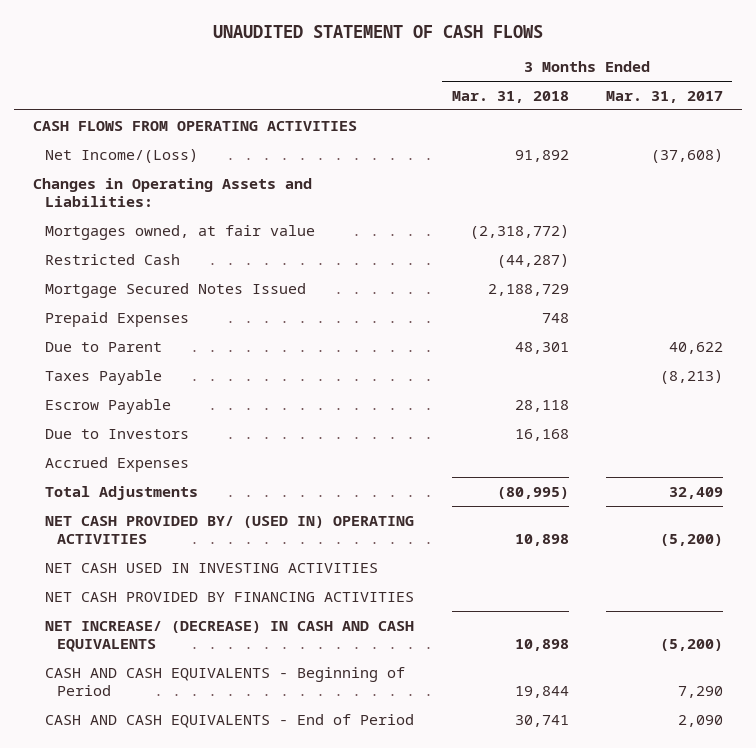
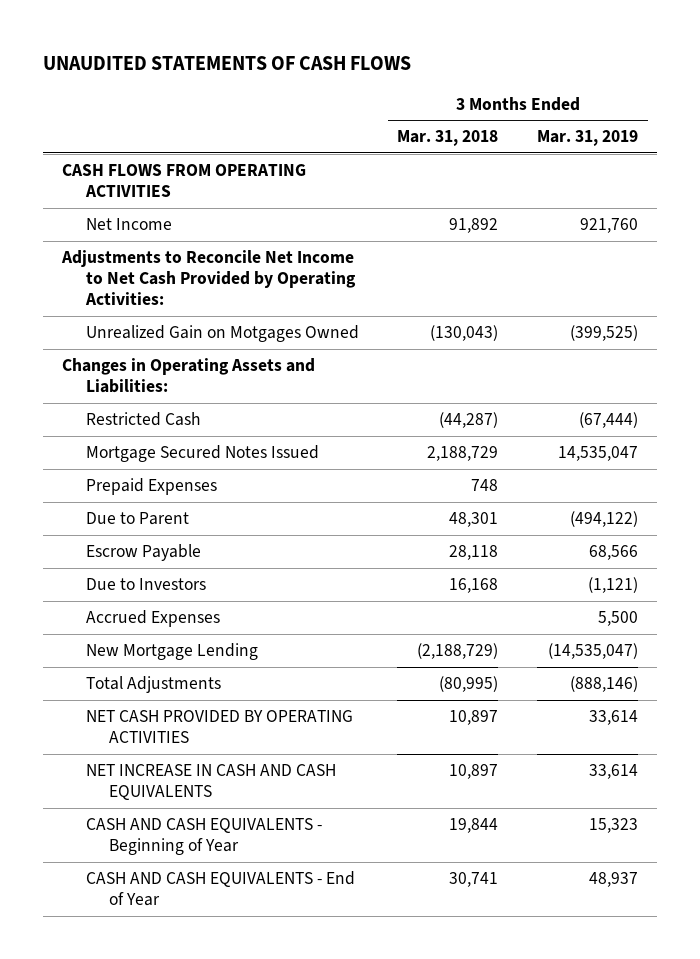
[213,24,544,38] UNAUDITED STATEMENT OF CASH FLOWS -> [42,56,411,71] UNAUDITED STATEMENTS OF CASH FLOWS
[606,90,724,103] Mar. 31, 2017 -> none
none -> [536,130,638,147] Mar. 31, 2019
[45,148,199,163] Net Income/(Loss) -> [85,218,172,231] Net Income
none -> [61,250,356,305] Adjustments to Reconcile Net Income to Net Cash Provided by Operating Activities:
none -> [85,325,359,343] Unrealized Gain on Motgages Owned
[45,224,316,240] Mortgages owned, at fair value -> none
[45,369,163,385] Taxes Payable -> none
none -> [85,643,258,661] New Mortgage Lending
[45,562,379,573] NET CASH USED IN INVESTING ACTIVITIES -> none
[45,591,415,602] NET CASH PROVIDED BY FINANCING ACTIVITIES -> none
[45,515,415,545] NET CASH PROVIDED BY/ (USED IN) OPERATING ACTIVITIES -> [85,710,353,744] NET CASH PROVIDED BY OPERATING ACTIVITIES
[514,534,569,547] 10,898 -> [449,710,499,726] 10,897
[45,620,415,653] NET INCREASE/ (DECREASE) IN CASH AND CASH EQUIVALENTS -> [85,764,336,801] NET INCREASE IN CASH AND CASH EQUIVALENTS
[514,639,569,652] 10,898 -> [449,764,499,780] 10,897
[45,666,406,697] CASH AND CASH EQUIVALENTS - Beginning of Period -> [85,818,322,856] CASH AND CASH EQUIVALENTS - Beginning of Year
[45,713,415,728] CASH AND CASH EQUIVALENTS - End of Period -> [85,871,355,907] CASH AND CASH EQUIVALENTS - End of Year

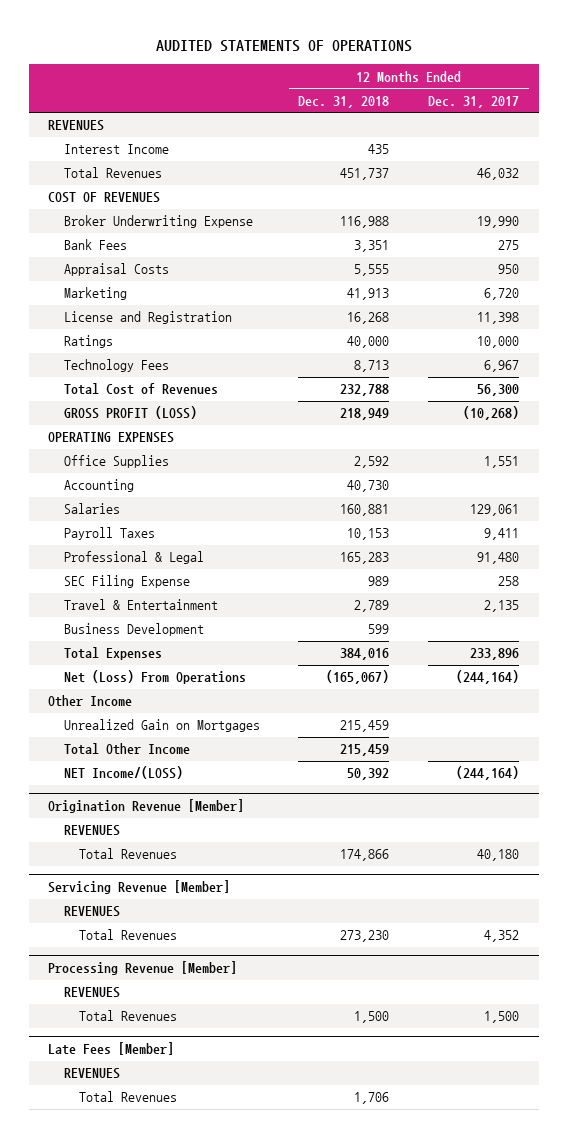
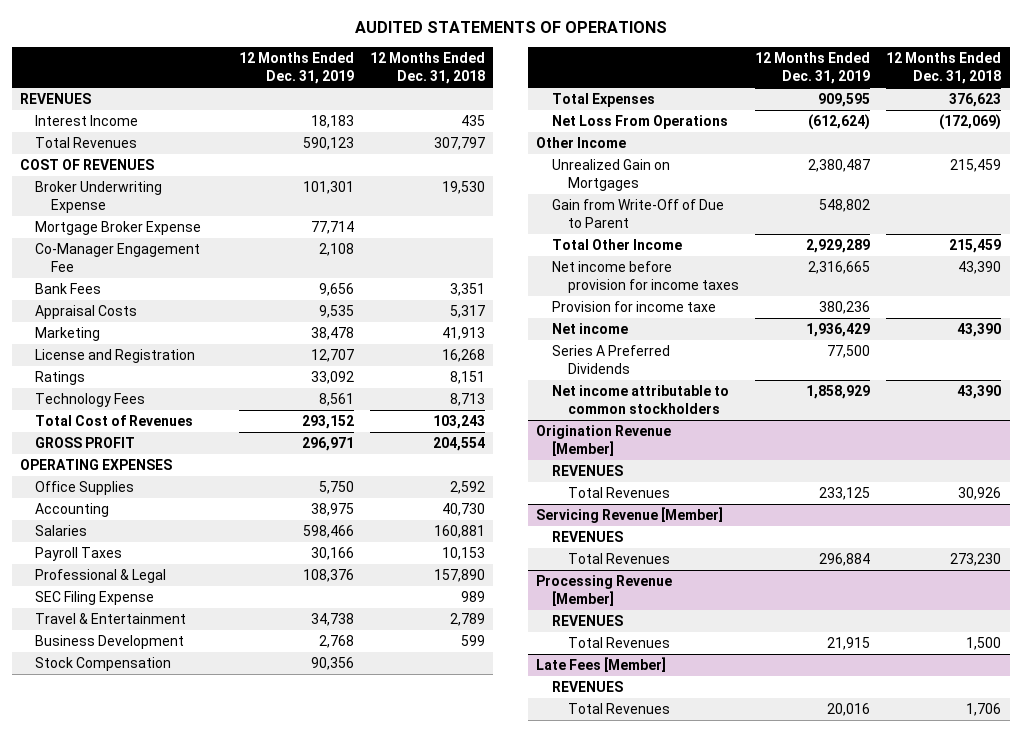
[428,95,520,108] Dec. 31, 2017 -> none
none -> [238,52,354,85] 12 Months Ended Dec. 31, 2019
[340,168,390,181] 451,737 -> [433,136,485,150] 307,797
[340,216,390,229] 116,988 -> [441,180,485,194] 19,530
none -> [35,220,202,235] Mortgage Broker Expense
none -> [35,242,201,272] Co-Manager Engagement Fee
[354,264,390,277] 5,555 -> [449,304,485,318] 5,317
[347,336,390,349] 40,000 -> [449,370,485,384] 8,151
[340,384,390,397] 232,788 -> [432,414,485,429] 103,243
[63,406,197,420] GROSS PROFIT (LOSS) -> [35,436,136,448] GROSS PROFIT
[340,408,390,421] 218,949 -> [432,436,485,451] 204,554
[340,552,390,565] 165,283 -> [433,568,485,582] 157,890
none -> [35,656,172,671] Stock Compensation
[340,648,390,661] 384,016 -> [949,92,1002,107] 376,623
[63,670,246,685] Net (Loss) From Operations -> [551,114,728,129] Net Loss From Operations
[326,670,390,685] (165,067) -> [939,113,1002,130] (172,069)
none -> [551,198,724,228] Gain from Write-Off of Due to Parent
none -> [551,260,739,293] Net income before provision for income taxes
none -> [551,300,716,312] Provision for income taxe
[63,766,183,780] NET Income/(LOSS) -> [551,322,628,334] Net income
[347,768,390,781] 50,392 -> [957,322,1002,337] 43,390
none -> [551,344,670,374] Series A Preferred Dividends
none -> [551,384,729,414] Net income attributable to common stockholders
[340,849,390,862] 174,866 -> [958,486,1002,500] 30,926

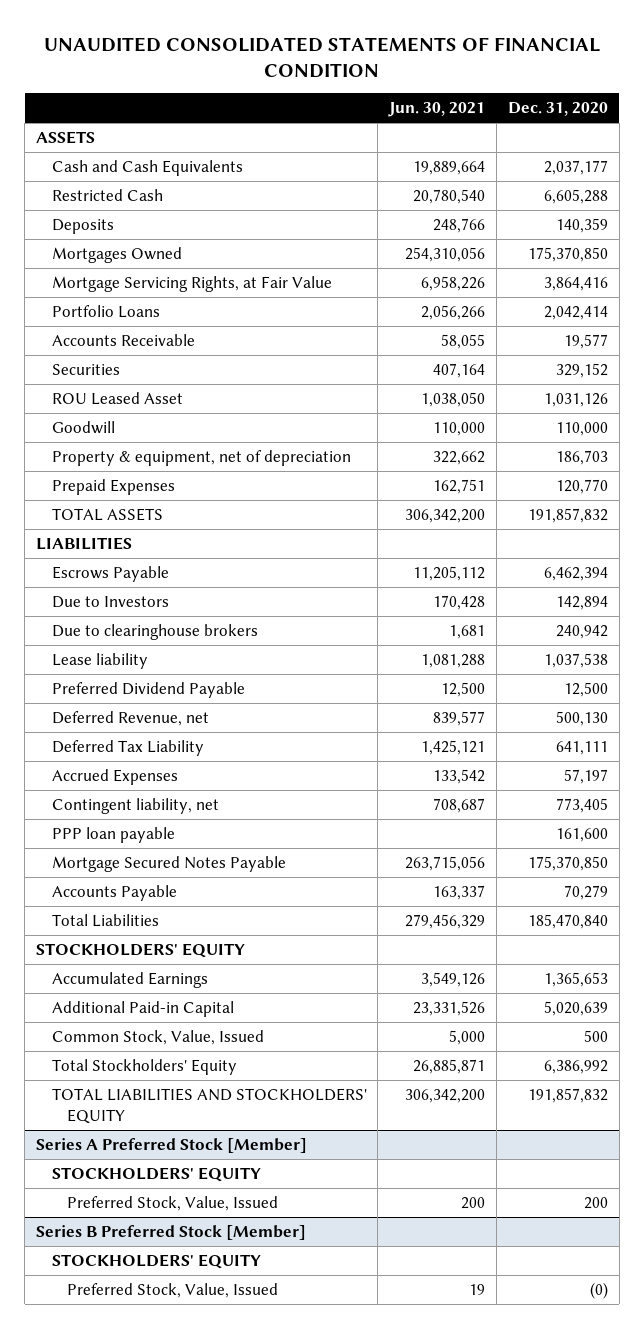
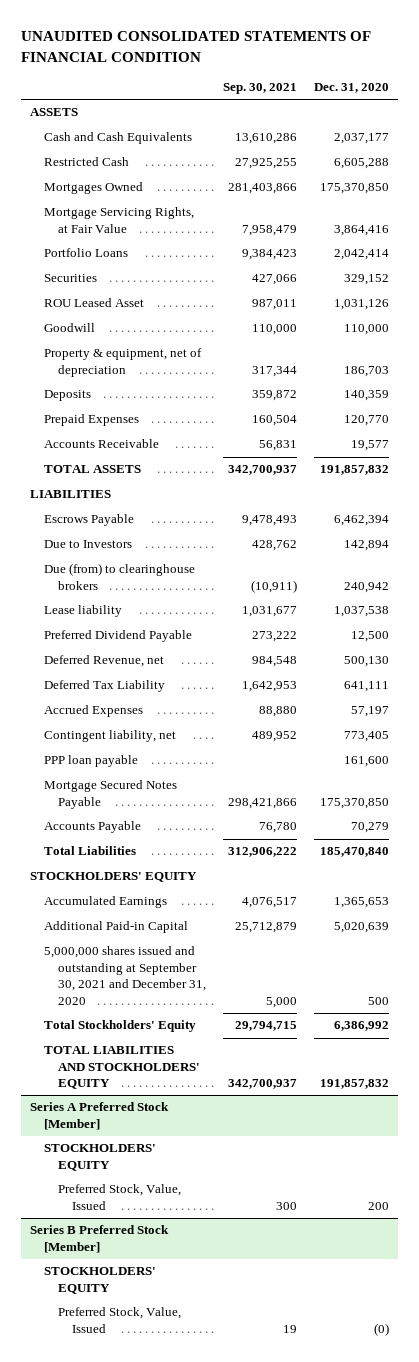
[388,102,486,118] Jun. 30, 2021 -> none
none -> [222,83,297,95] Sep. 30, 2021
[51,218,114,234] Deposits -> [43,390,91,402] Deposits
[51,333,195,346] Accounts Receivable -> [43,439,159,449] Accounts Receivable
[51,623,258,640] Due to clearinghouse brokers -> [43,563,195,590] Due (from) to clearinghouse brokers
[51,1029,264,1045] Common Stock, Value, Issued -> [43,946,206,1005] 5,000,000 shares issued and outstanding at September 30, 2021 and December 31, 2020

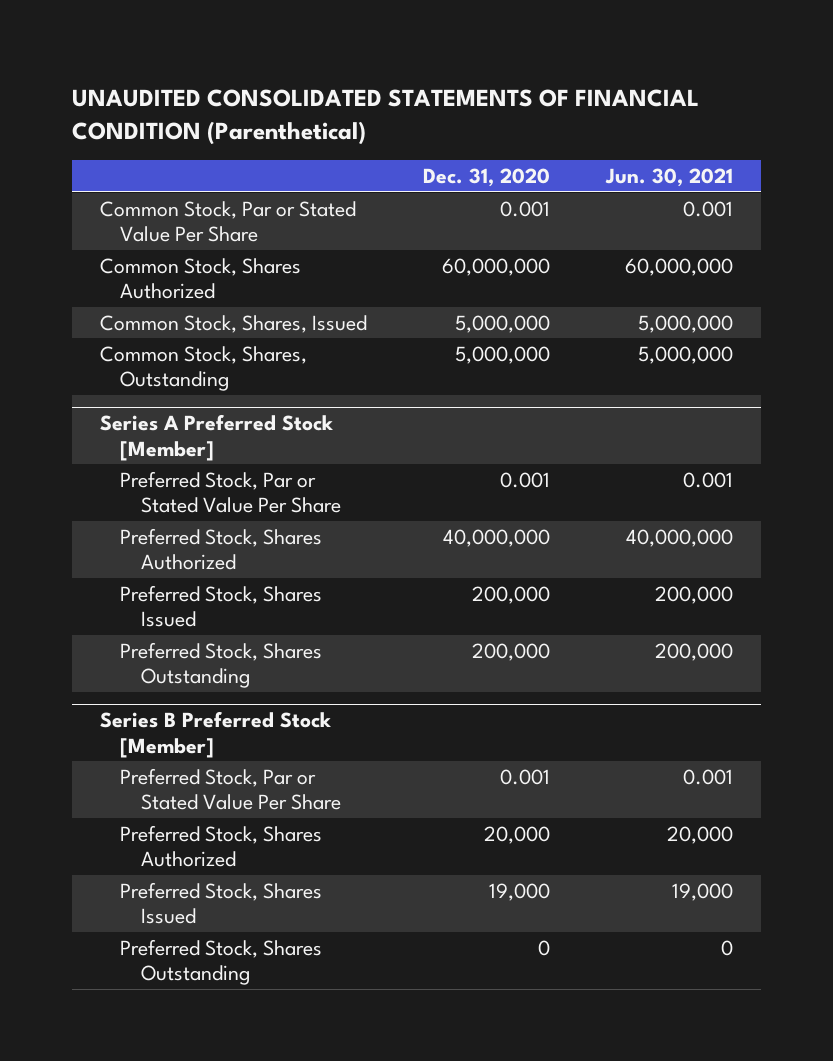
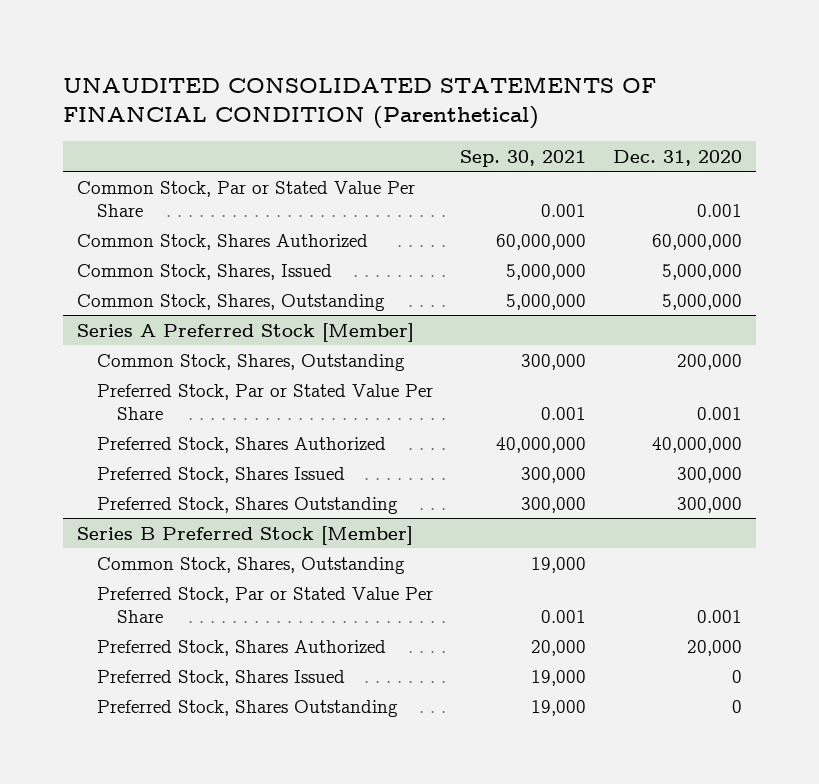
[604,168,733,188] Jun. 30, 2021 -> none
none -> [459,149,586,167] Sep. 30, 2021
none -> [96,353,405,371] Common Stock, Shares, Outstanding
[472,585,551,604] 200,000 -> [676,466,742,483] 300,000
[472,642,551,661] 200,000 -> [676,496,742,513] 300,000
none -> [96,556,405,574] Common Stock, Shares, Outstanding
[489,882,551,901] 19,000 -> [731,669,742,683] 0

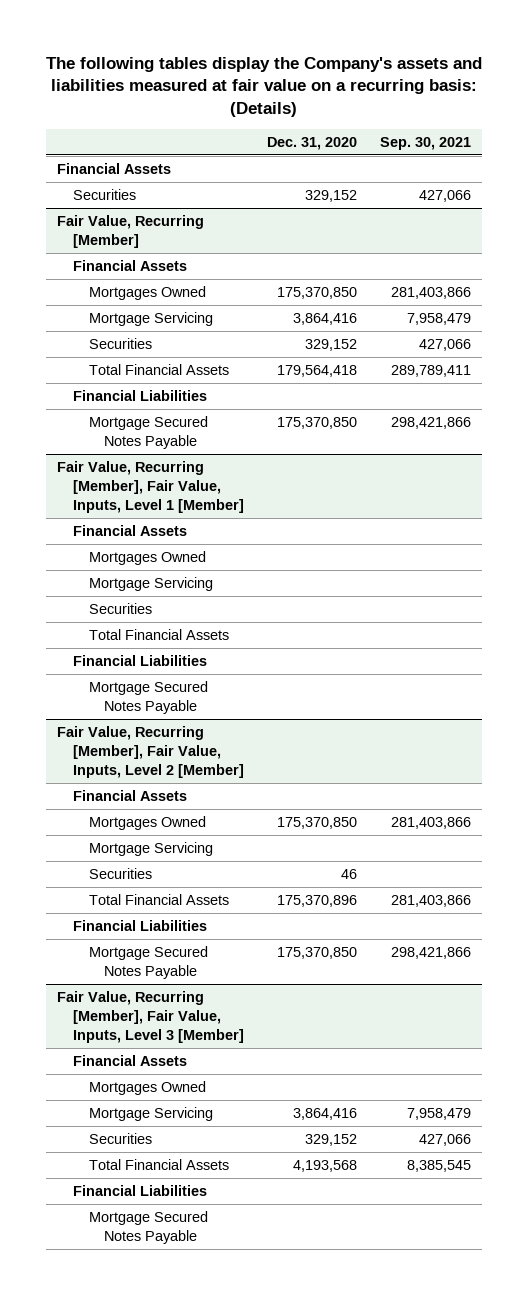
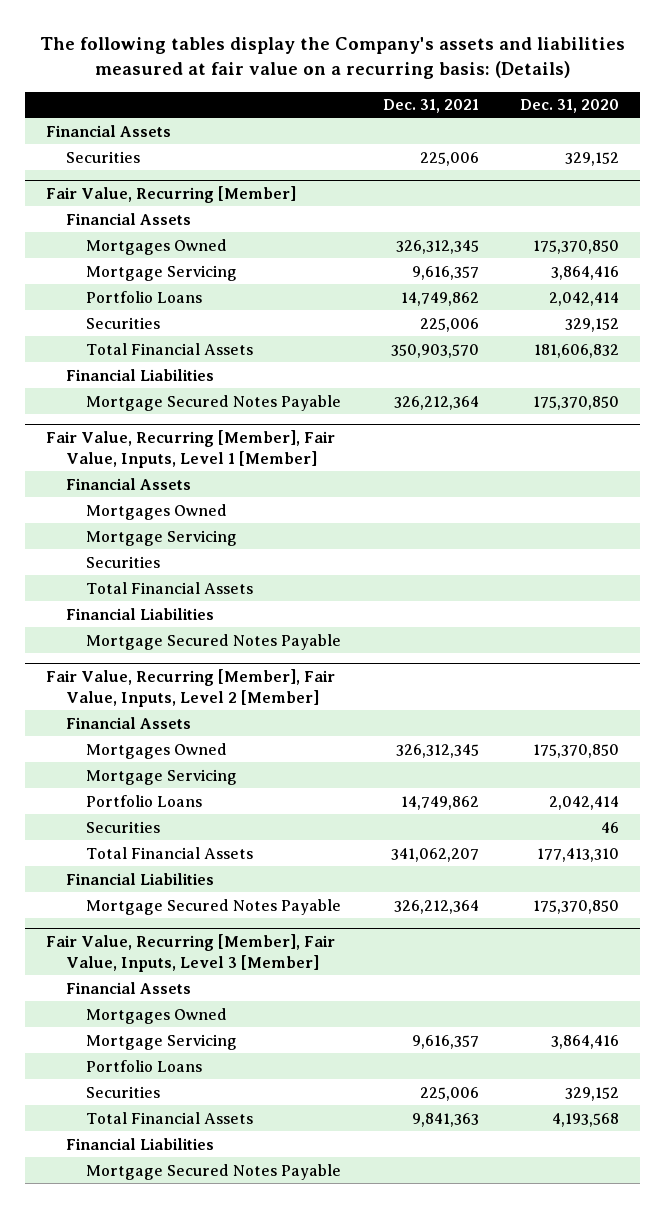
[379,136,471,150] Sep. 30, 2021 -> none
none -> [382,99,479,114] Dec. 31, 2021
none -> [86,290,203,303] Portfolio Loans
[276,365,357,378] 179,564,418 -> [534,343,620,358] 181,606,832
none -> [86,794,203,807] Portfolio Loans
[276,895,357,908] 175,370,896 -> [537,847,620,862] 177,413,310
none -> [86,1059,203,1072] Portfolio Loans

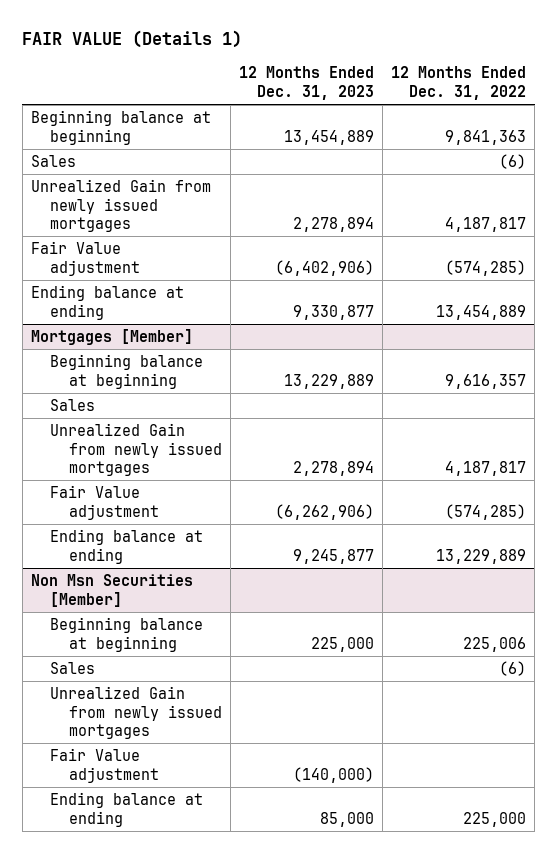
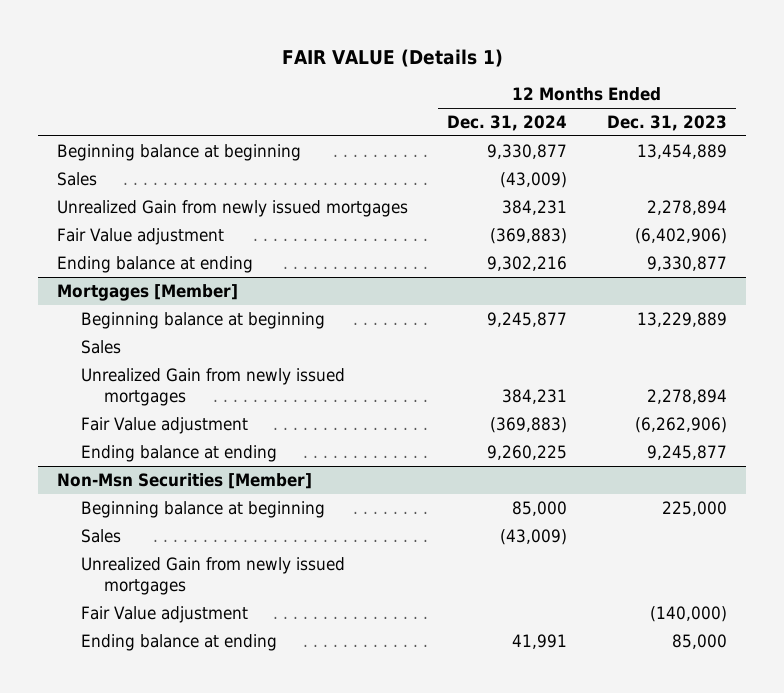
[391,66,527,100] 12 Months Ended Dec. 31, 2022 -> none
none -> [447,114,568,131] Dec. 31, 2024
[30,574,193,607] Non Msn Securities [Member] -> [57,472,313,489] Non-Msn Securities [Member]

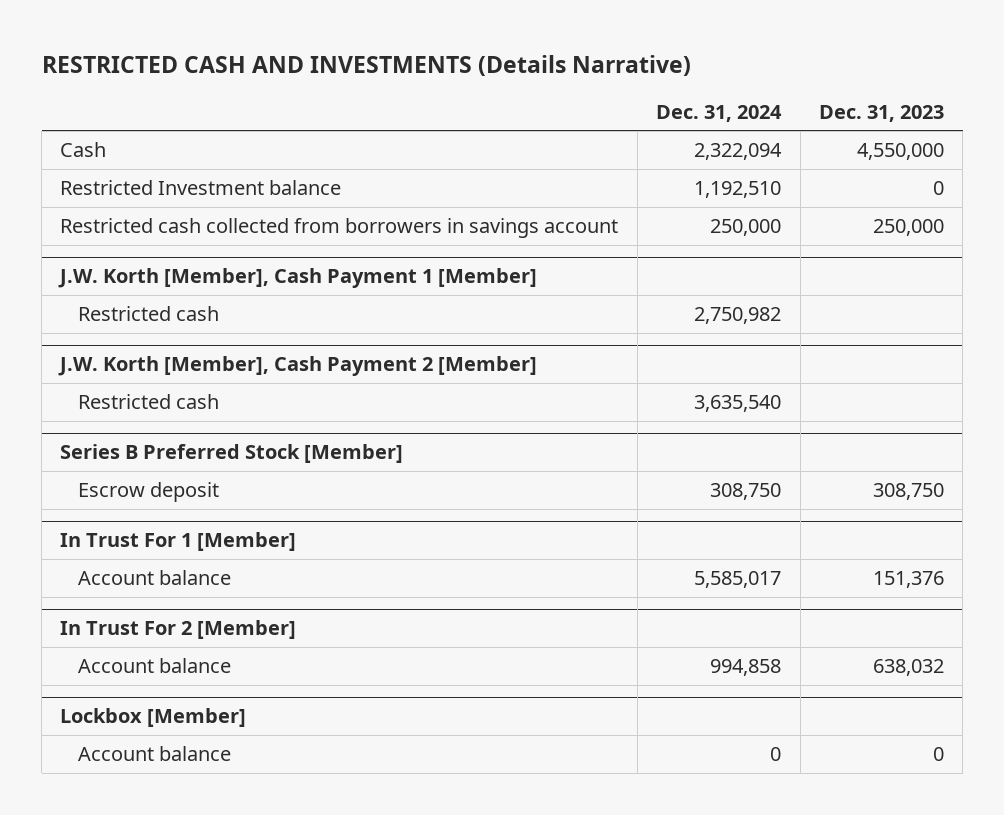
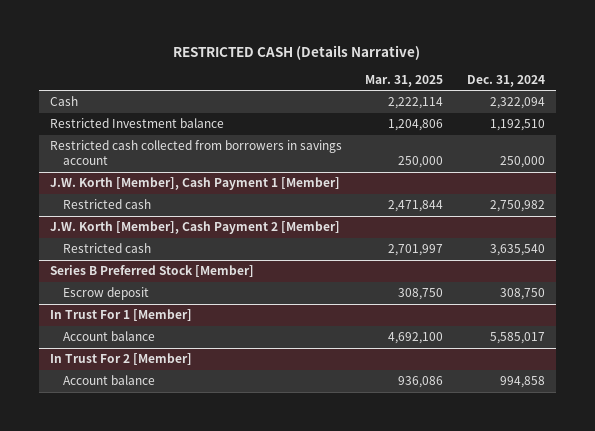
[41,54,691,76] RESTRICTED CASH AND INVESTMENTS (Details Narrative) -> [173,44,421,60] RESTRICTED CASH (Details Narrative)
[818,104,944,122] Dec. 31, 2023 -> none
none -> [365,74,444,87] Mar. 31, 2025
[60,708,247,728] Lockbox [Member] -> none
[77,746,231,762] Account balance -> none

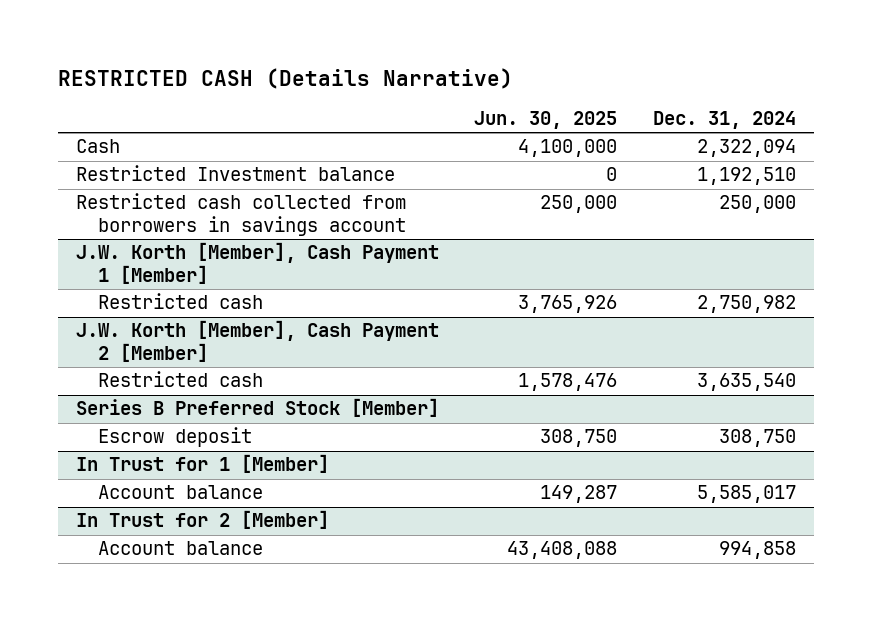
[365,74,444,87] Mar. 31, 2025 -> none
none -> [474,110,618,129] Jun. 30, 2025
[50,309,193,322] In Trust For 1 [Member] -> [75,454,329,474] In Trust for 1 [Member]
[50,353,193,366] In Trust For 2 [Member] -> [75,510,329,530] In Trust for 2 [Member]

